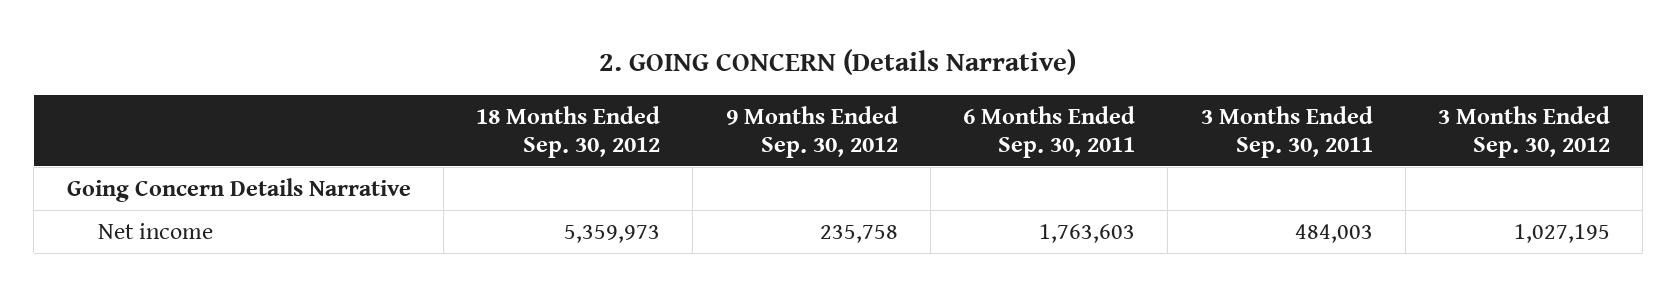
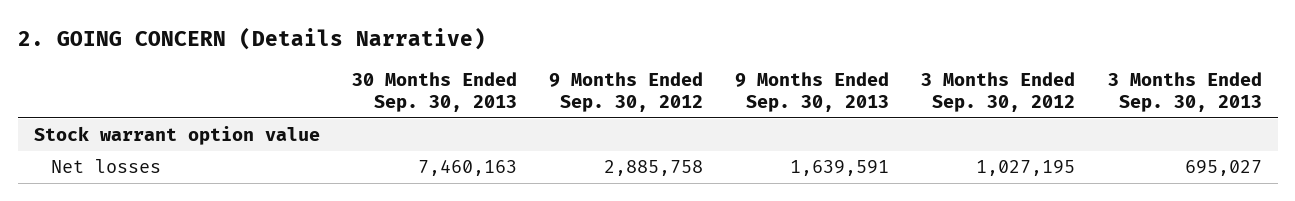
[476,105,661,158] 18 Months Ended Sep. 30, 2012 -> none
[963,105,1136,158] 6 Months Ended Sep. 30, 2011 -> none
[1200,105,1373,158] 3 Months Ended Sep. 30, 2011 -> none
none -> [352,71,518,112] 30 Months Ended Sep. 30, 2013
none -> [735,71,890,112] 9 Months Ended Sep. 30, 2013
none -> [1107,71,1262,112] 3 Months Ended Sep. 30, 2013
[66,177,411,202] Going Concern Details Narrative -> none
none -> [33,126,320,146] Stock warrant option value
[97,222,213,239] Net income -> [51,159,162,174] Net losses
[819,224,898,243] 235,758 -> [604,160,704,177] 2,885,758

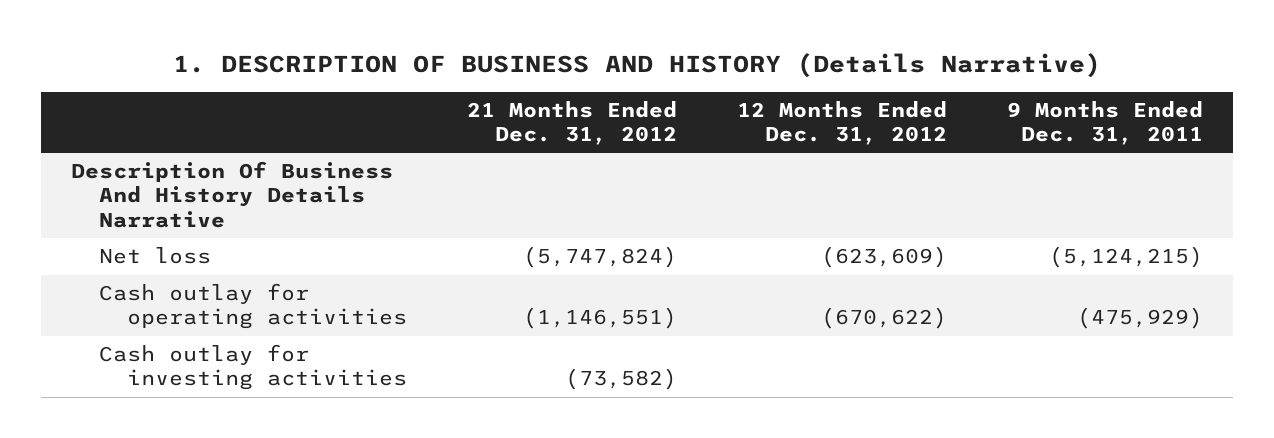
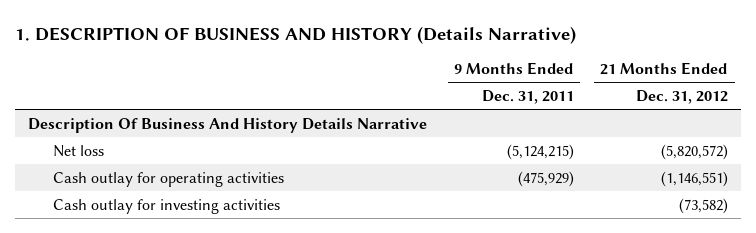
[737,100,948,146] 12 Months Ended Dec. 31, 2012 -> none
[523,246,678,269] (5,747,824) -> [660,143,728,160] (5,820,572)

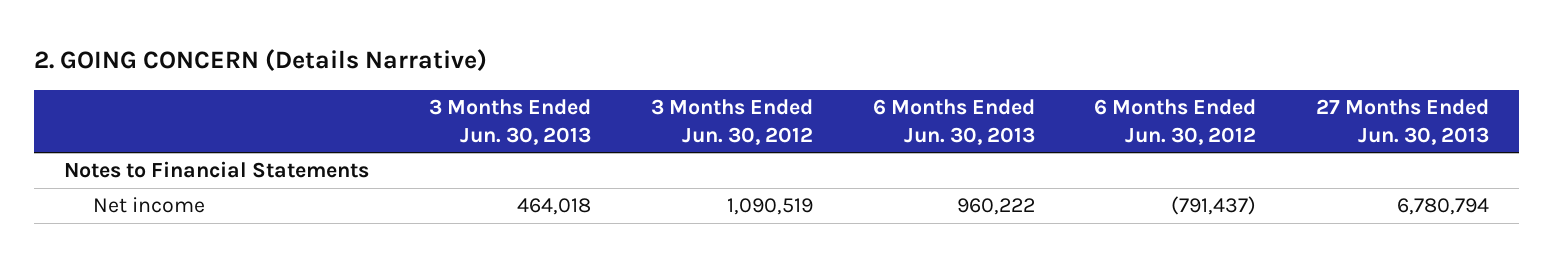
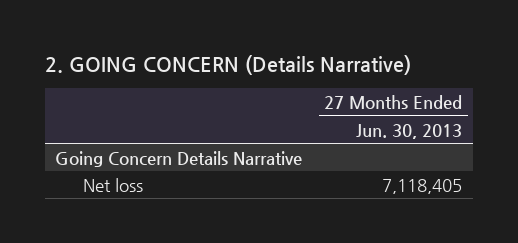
[429,99,592,145] 3 Months Ended Jun. 30, 2013 -> none
[650,99,813,145] 3 Months Ended Jun. 30, 2012 -> none
[872,99,1035,145] 6 Months Ended Jun. 30, 2013 -> none
[1094,99,1257,145] 6 Months Ended Jun. 30, 2012 -> none
[64,161,370,179] Notes to Financial Statements -> none
none -> [55,150,303,167] Going Concern Details Narrative
[93,197,206,214] Net income -> [82,177,143,192] Net loss
[1397,198,1490,216] 6,780,794 -> [382,178,463,194] 7,118,405

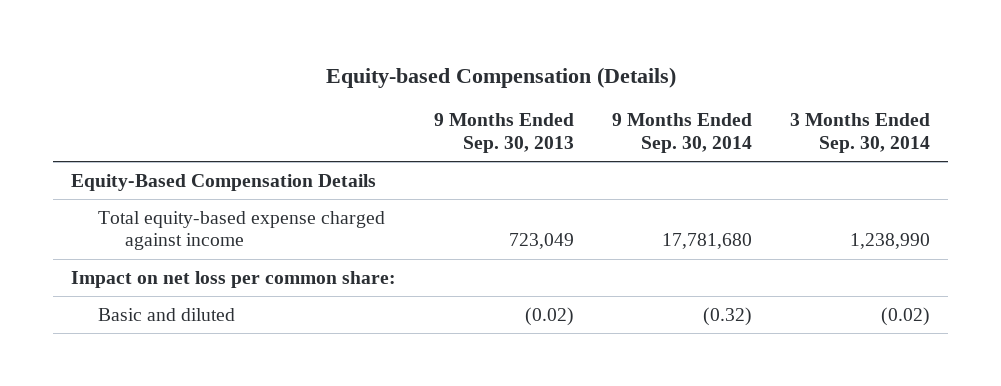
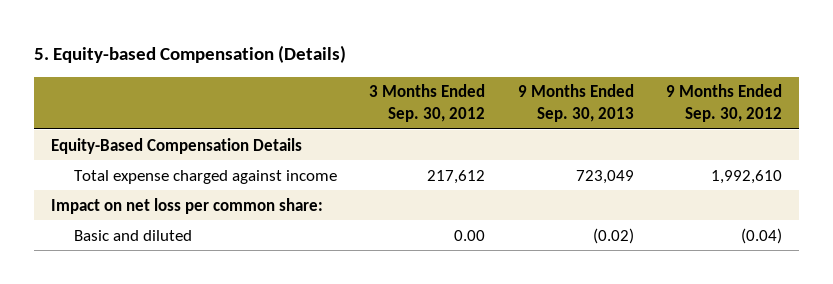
[325,66,676,88] Equity-based Compensation (Details) -> [34,45,347,64] 5. Equity-based Compensation (Details)
[611,113,752,154] 9 Months Ended Sep. 30, 2014 -> none
[789,113,930,154] 3 Months Ended Sep. 30, 2014 -> none
none -> [369,84,486,122] 3 Months Ended Sep. 30, 2012
none -> [666,84,783,122] 9 Months Ended Sep. 30, 2012
[98,210,386,251] Total equity-based expense charged against income -> [73,169,337,184] Total expense charged against income

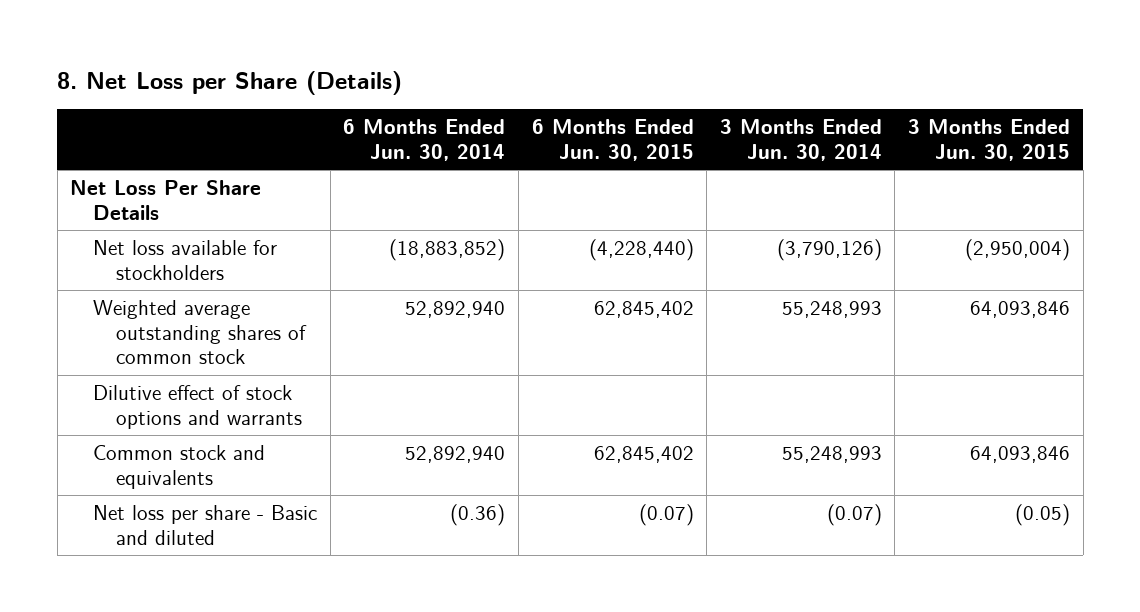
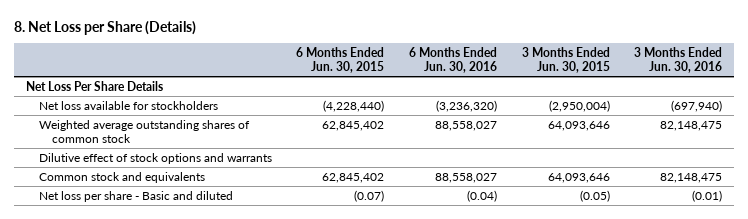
[343,119,506,161] 6 Months Ended Jun. 30, 2014 -> none
[719,119,882,161] 3 Months Ended Jun. 30, 2014 -> none
none -> [408,47,497,73] 6 Months Ended Jun. 30, 2016
none -> [634,47,723,73] 3 Months Ended Jun. 30, 2016
[969,300,1070,318] 64,093,846 -> [547,120,610,131] 64,093,646
[969,445,1070,463] 64,093,846 -> [547,172,610,183] 64,093,646

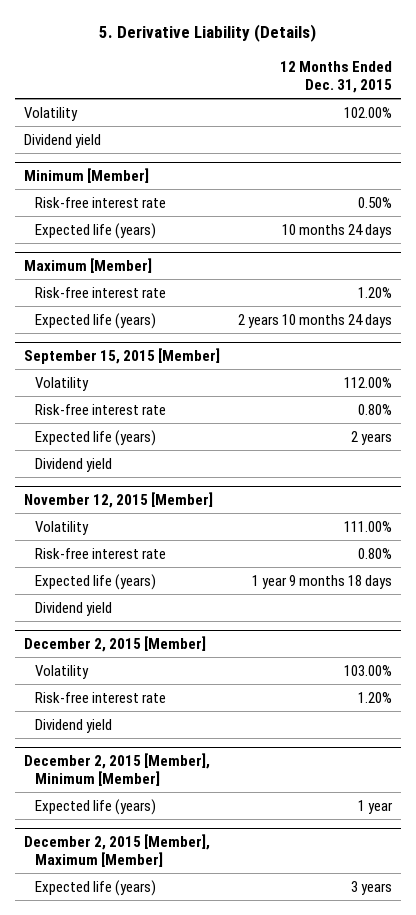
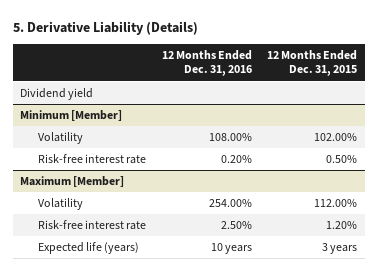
none -> [161,49,252,77] 12 Months Ended Dec. 31, 2016
[23,106,78,121] Volatility -> none
none -> [38,132,84,145] Volatility
[35,222,157,239] Expected life (years) -> none
[35,286,167,298] Risk-free interest rate -> none
[35,312,157,329] Expected life (years) -> none
[23,347,220,364] September 15, 2015 [Member] -> none
[35,403,167,415] Risk-free interest rate -> none
[35,429,157,446] Expected life (years) -> none
[35,457,113,472] Dividend yield -> none
[23,491,213,508] November 12, 2015 [Member] -> none
[35,520,90,535] Volatility -> none
[35,547,167,559] Risk-free interest rate -> none
[35,573,157,590] Expected life (years) -> none
[35,601,113,616] Dividend yield -> none
[23,635,206,652] December 2, 2015 [Member] -> none
[35,664,90,679] Volatility -> none
[35,718,113,733] Dividend yield -> none
[23,752,210,786] December 2, 2015 [Member], Minimum [Member] -> none
[35,798,157,815] Expected life (years) -> none
[23,833,210,867] December 2, 2015 [Member], Maximum [Member] -> none

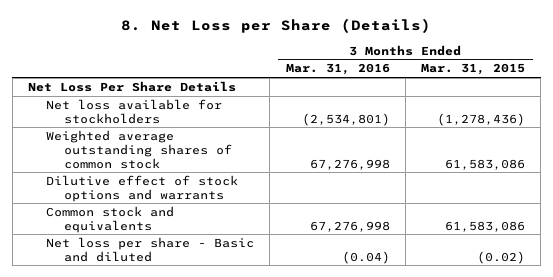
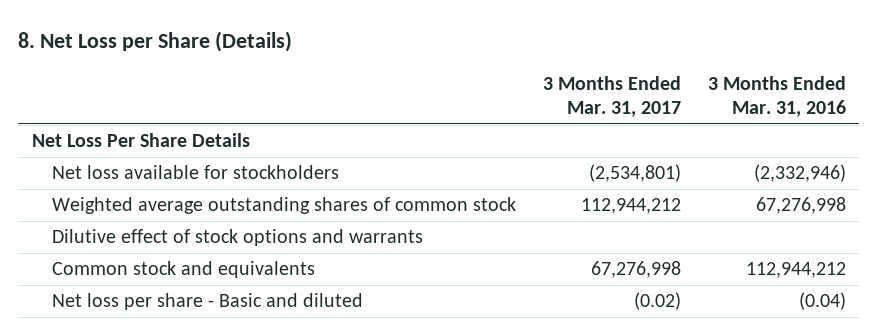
[420,63,525,76] Mar. 31, 2015 -> none
none -> [542,76,681,117] 3 Months Ended Mar. 31, 2017
[301,112,390,126] (2,534,801) -> [753,164,846,183] (2,332,946)
[309,220,390,232] 67,276,998 -> [745,262,846,279] 112,944,212

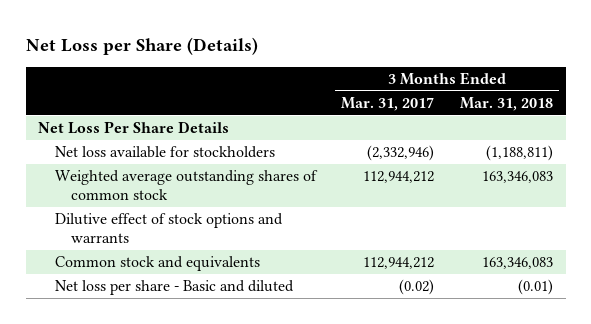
[18,31,293,53] 8. Net Loss per Share (Details) -> [25,36,258,55] Net Loss per Share (Details)
[707,76,846,117] 3 Months Ended Mar. 31, 2016 -> none
none -> [459,97,553,112] Mar. 31, 2018
[588,164,681,183] (2,534,801) -> [367,145,435,162] (2,332,946)
[590,261,681,279] 67,276,998 -> [363,257,435,270] 112,944,212

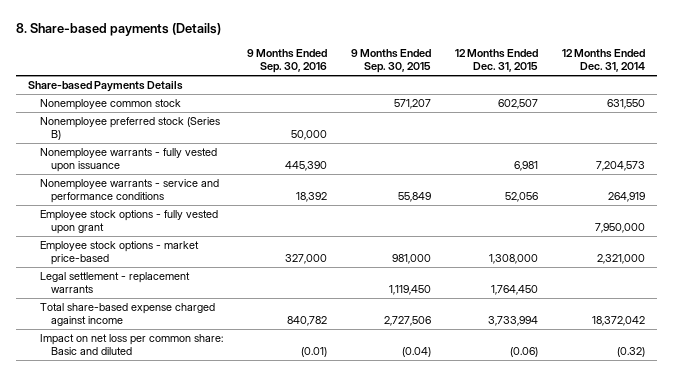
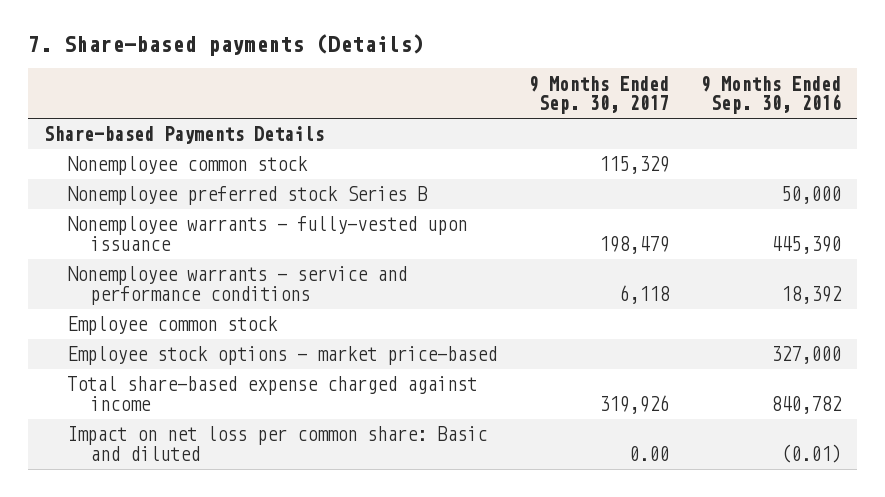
[16,23,222,37] 8. Share-based payments (Details) -> [27,34,424,57] 7. Share-based payments (Details)
[350,49,431,74] 9 Months Ended Sep. 30, 2015 -> none
[455,49,539,73] 12 Months Ended Dec. 31, 2015 -> none
[562,49,646,73] 12 Months Ended Dec. 31, 2014 -> none
none -> [529,75,670,115] 9 Months Ended Sep. 30, 2017
[39,116,220,140] Nonemployee preferred stock (Series B) -> [67,186,429,206] Nonemployee preferred stock Series B
[39,147,217,172] Nonemployee warrants - fully vested upon issuance -> [67,216,468,252] Nonemployee warrants - fully-vested upon issuance
[39,209,218,234] Employee stock options - fully vested upon grant -> none
none -> [67,316,279,336] Employee common stock
[39,271,190,293] Legal settlement - replacement warrants -> none

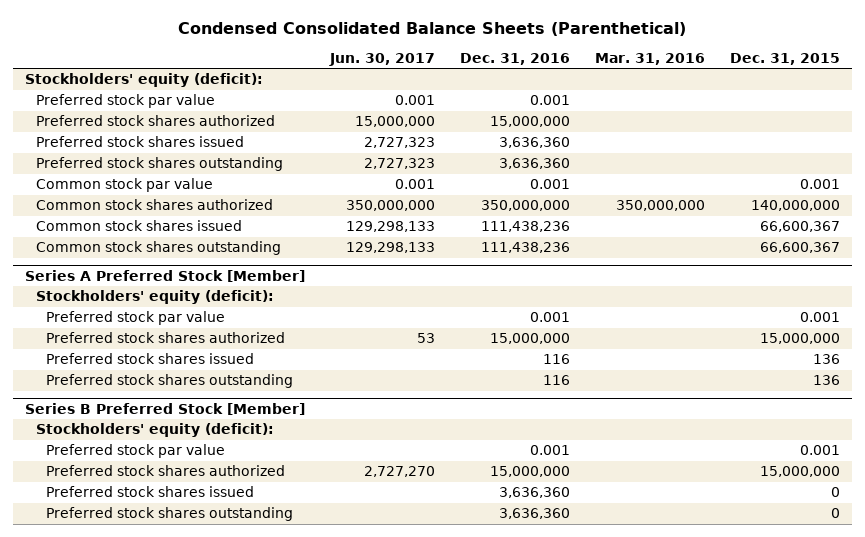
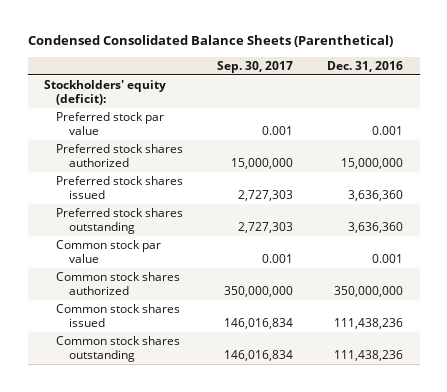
[329,52,436,66] Jun. 30, 2017 -> none
[594,52,705,65] Mar. 31, 2016 -> none
[729,52,840,65] Dec. 31, 2015 -> none
none -> [217,61,294,74] Sep. 30, 2017
[25,270,306,283] Series A Preferred Stock [Member] -> none
[35,290,274,305] Stockholders' equity (deficit): -> none
[45,311,225,326] Preferred stock par value -> none
[45,332,285,344] Preferred stock shares authorized -> none
[45,353,254,365] Preferred stock shares issued -> none
[45,374,293,389] Preferred stock shares outstanding -> none
[25,403,306,416] Series B Preferred Stock [Member] -> none
[35,423,274,438] Stockholders' equity (deficit): -> none
[45,444,225,459] Preferred stock par value -> none
[45,465,285,477] Preferred stock shares authorized -> none
[45,486,254,498] Preferred stock shares issued -> none
[45,507,293,522] Preferred stock shares outstanding -> none

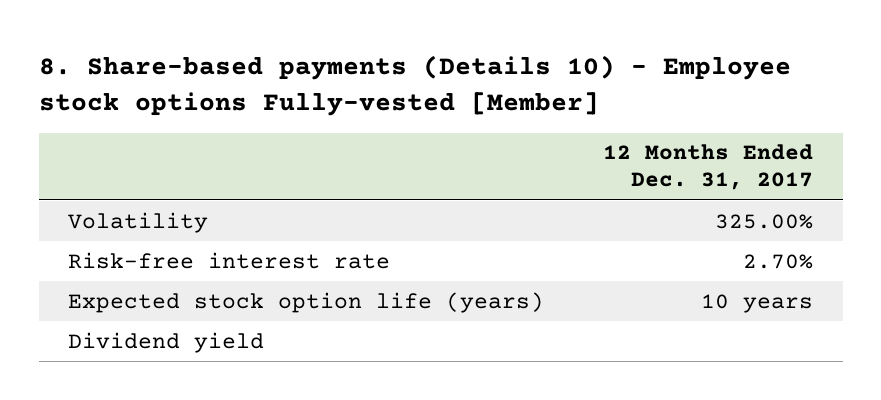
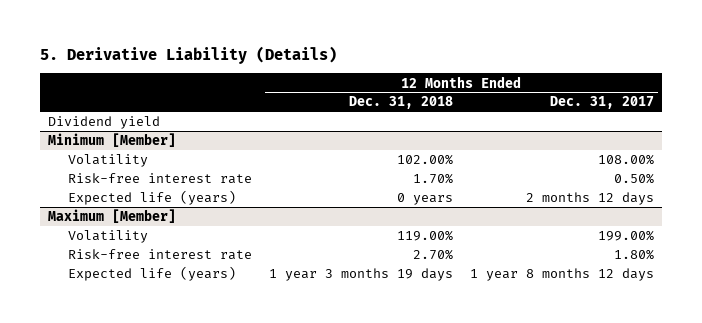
[38,55,791,116] 8. Share-based payments (Details 10) - Employee stock options Fully-vested [Member] -> [39,46,337,65] 5. Derivative Liability (Details)
none -> [348,96,453,110] Dec. 31, 2018
[68,211,209,233] Volatility -> none
[68,251,391,269] Risk-free interest rate -> none
[68,291,545,313] Expected stock option life (years) -> none
none -> [48,133,177,148] Minimum [Member]
none -> [68,154,149,168] Volatility
none -> [68,173,253,185] Risk-free interest rate
none -> [68,190,237,206] Expected life (years)
none -> [48,209,177,224] Maximum [Member]
none -> [68,230,149,244] Volatility
none -> [68,249,253,261] Risk-free interest rate
none -> [68,266,237,282] Expected life (years)

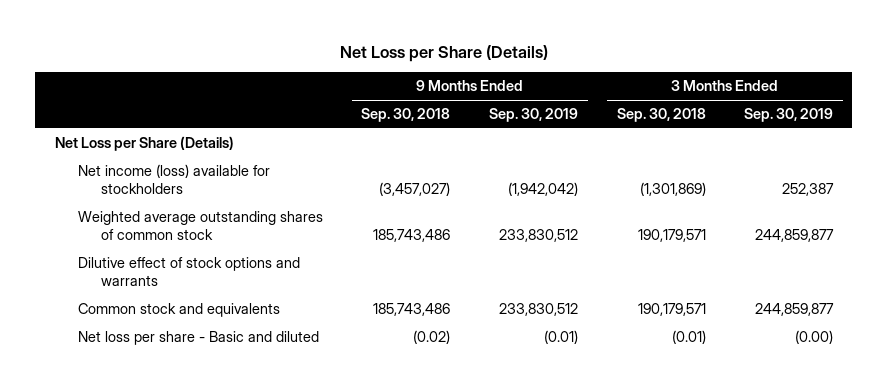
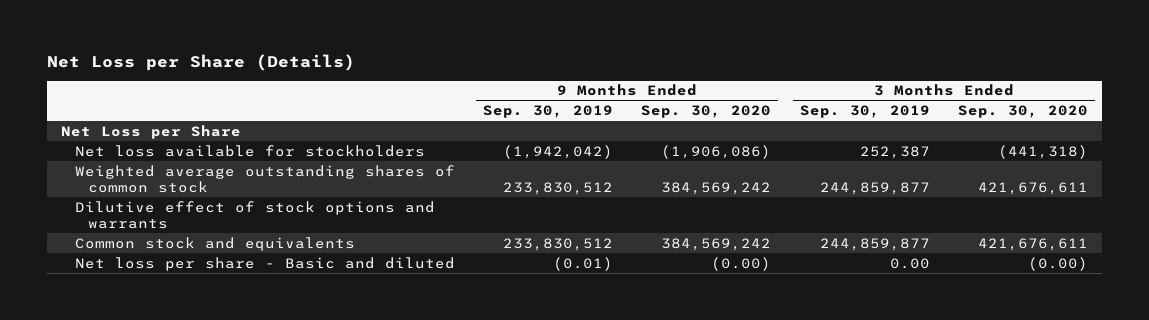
[361,108,451,123] Sep. 30, 2018 -> none
[616,108,706,123] Sep. 30, 2018 -> none
none -> [641,105,772,119] Sep. 30, 2020
none -> [958,105,1089,119] Sep. 30, 2020
[54,136,234,152] Net Loss per Share (Details) -> [60,124,241,139] Net Loss per Share
[77,164,270,195] Net income (loss) available for stockholders -> [74,144,425,157] Net loss available for stockholders
[795,330,834,345] (0.00) -> [889,257,930,269] 0.00

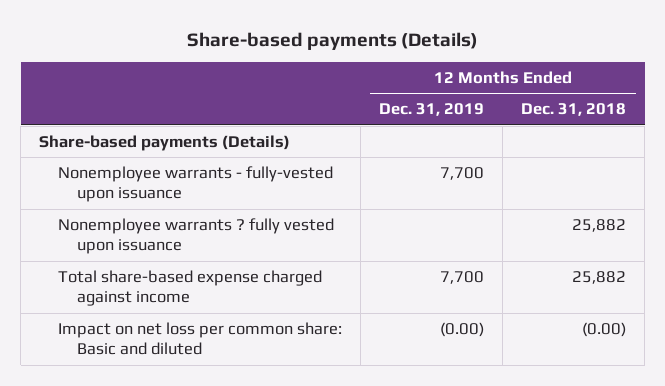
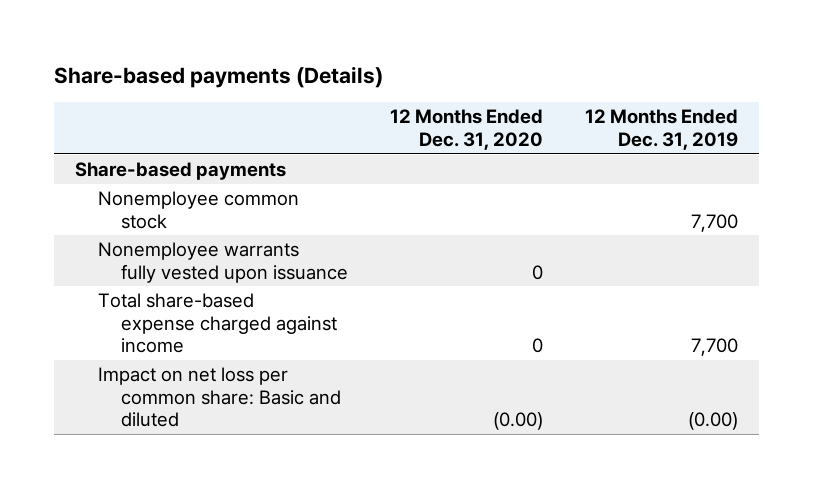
[521,103,627,117] Dec. 31, 2018 -> none
none -> [390,109,544,150] 12 Months Ended Dec. 31, 2020
[58,165,334,203] Nonemployee warrants - fully-vested upon issuance -> none
[39,134,291,151] Share-based payments (Details) -> [75,162,287,181] Share-based payments
none -> [98,191,300,229] Nonemployee common stock
[58,217,335,255] Nonemployee warrants ? fully vested upon issuance -> [98,242,349,283] Nonemployee warrants fully vested upon issuance

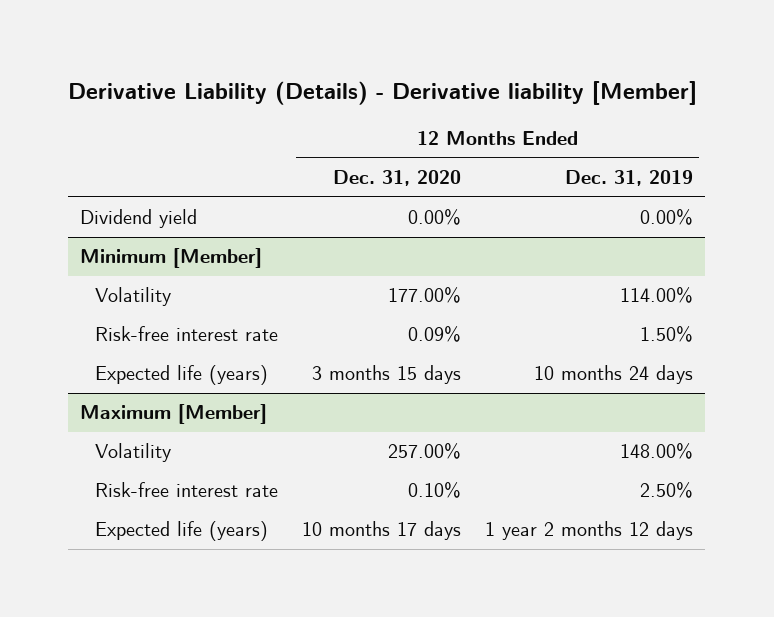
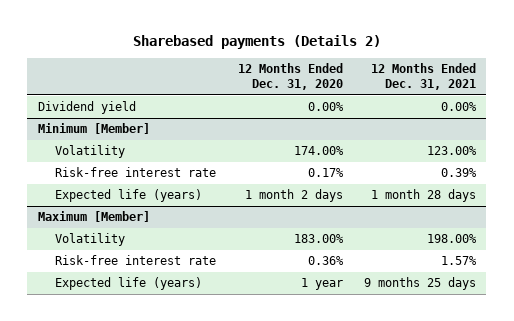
[68,81,698,106] Derivative Liability (Details) - Derivative liability [Member] -> [132,35,381,50] Sharebased payments (Details 2)
[565,170,694,187] Dec. 31, 2019 -> none
none -> [370,63,476,91] 12 Months Ended Dec. 31, 2021
[387,287,461,304] 177.00% -> [293,146,344,156] 174.00%
[407,326,461,343] 0.09% -> [307,168,344,178] 0.17%
[311,365,461,385] 3 months 15 days -> [244,189,343,203] 1 month 2 days
[387,443,461,460] 257.00% -> [293,234,344,244] 183.00%
[407,482,461,499] 0.10% -> [307,256,344,266] 0.36%
[301,521,461,541] 10 months 17 days -> [300,278,343,291] 1 year

